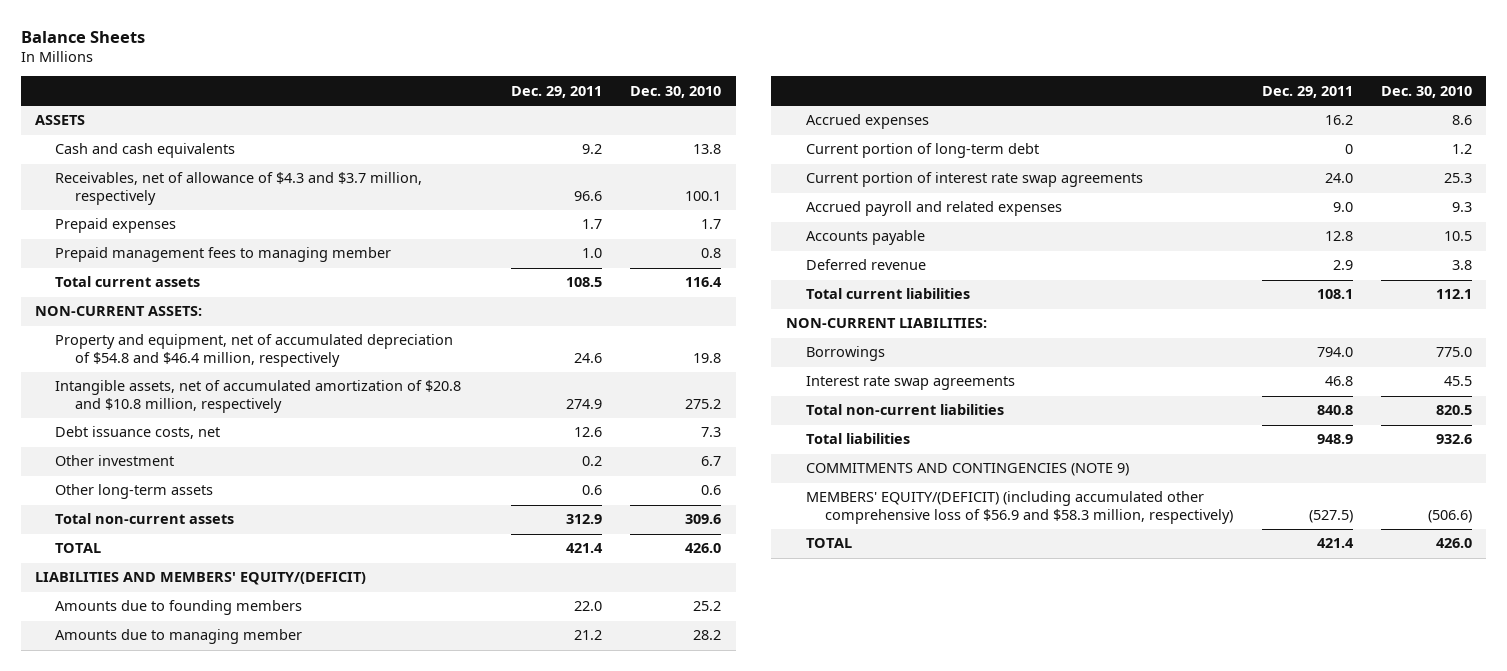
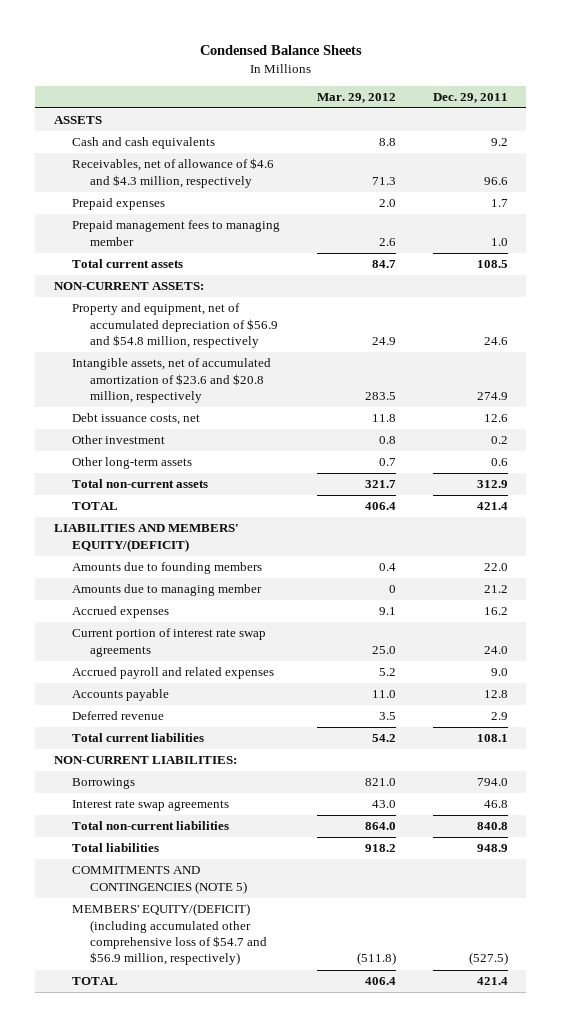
[20,30,145,43] Balance Sheets -> [199,45,362,56] Condensed Balance Sheets
[630,85,722,98] Dec. 30, 2010 -> none
none -> [316,92,396,103] Mar. 29, 2012
[54,172,422,206] Receivables, net of allowance of $4.3 and $3.7 million, respectively -> [71,158,274,188] Receivables, net of allowance of $4.6 and $4.3 million, respectively
[54,334,453,368] Property and equipment, net of accumulated depreciation of $54.8 and $46.4 million, respectively -> [71,303,278,349] Property and equipment, net of accumulated depreciation of $56.9 and $54.8 million, respectively
[54,380,461,414] Intangible assets, net of accumulated amortization of $20.8 and $10.8 million, respectively -> [71,358,271,404] Intangible assets, net of accumulated amortization of $23.6 and $20.8 million, respectively
[805,143,1039,159] Current portion of long-term debt -> none
[805,463,1129,477] COMMITMENTS AND CONTINGENCIES (NOTE 9) -> [71,866,247,894] COMMITMENTS AND CONTINGENCIES (NOTE 5)
[805,491,1234,525] MEMBERS' EQUITY/(DEFICIT) (including accumulated other comprehensive loss of $56.9 and $58.3 million, respectively) -> [71,903,267,966] MEMBERS' EQUITY/(DEFICIT) (including accumulated other comprehensive loss of $54.7 and $56.9 million, respectively)

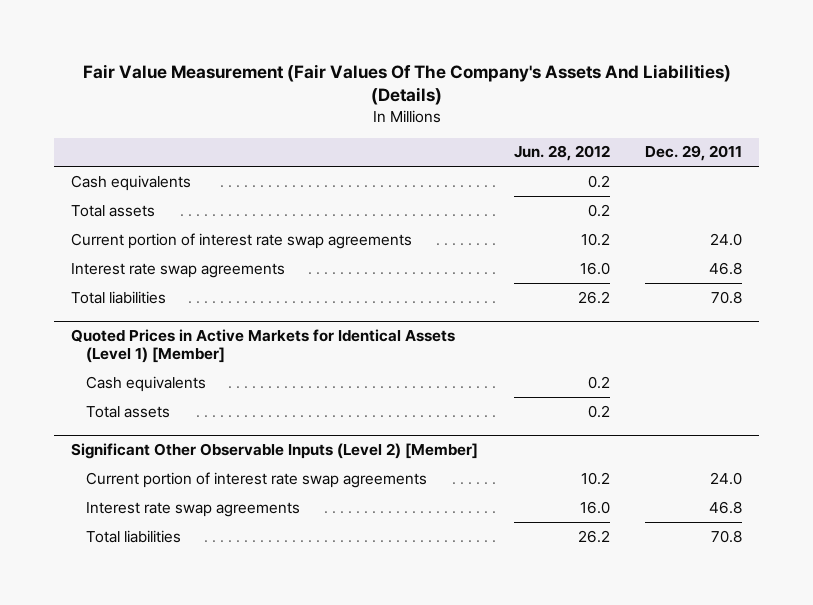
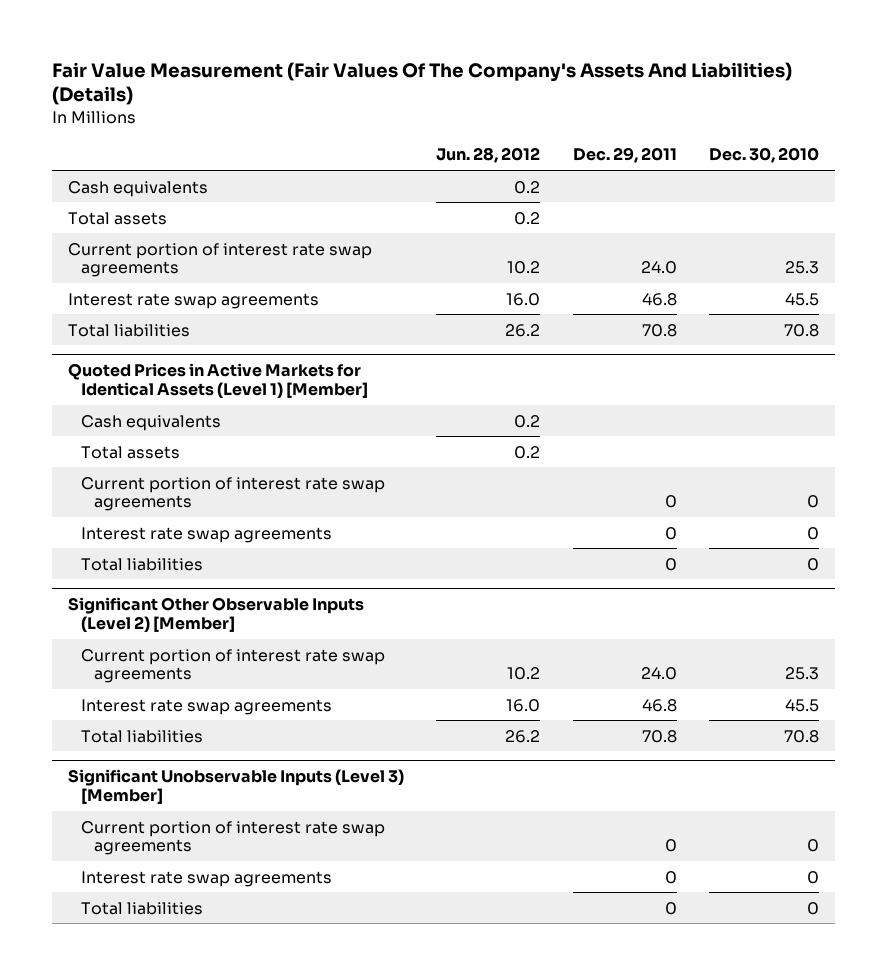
none -> [708,147,819,164] Dec. 30, 2010
none -> [81,476,386,512] Current portion of interest rate swap agreements
none -> [81,526,333,543] Interest rate swap agreements
none -> [81,557,204,571] Total liabilities
none -> [68,768,405,804] Significant Unobservable Inputs (Level 3) [Member]
none -> [81,820,386,856] Current portion of interest rate swap agreements
none -> [81,870,333,887] Interest rate swap agreements
none -> [81,901,204,915] Total liabilities

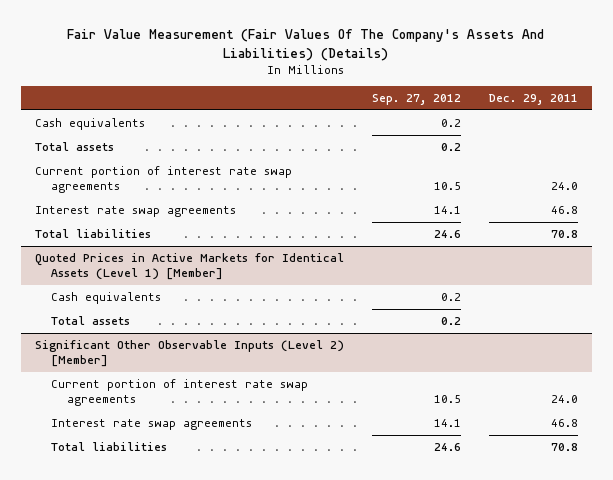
[436,147,541,164] Jun. 28, 2012 -> none
[708,147,819,164] Dec. 30, 2010 -> none
none -> [371,93,461,105] Sep. 27, 2012
[81,476,386,512] Current portion of interest rate swap agreements -> none
[81,526,333,543] Interest rate swap agreements -> none
[81,557,204,571] Total liabilities -> none
[68,768,405,804] Significant Unobservable Inputs (Level 3) [Member] -> none
[81,820,386,856] Current portion of interest rate swap agreements -> none
[81,870,333,887] Interest rate swap agreements -> none
[81,901,204,915] Total liabilities -> none

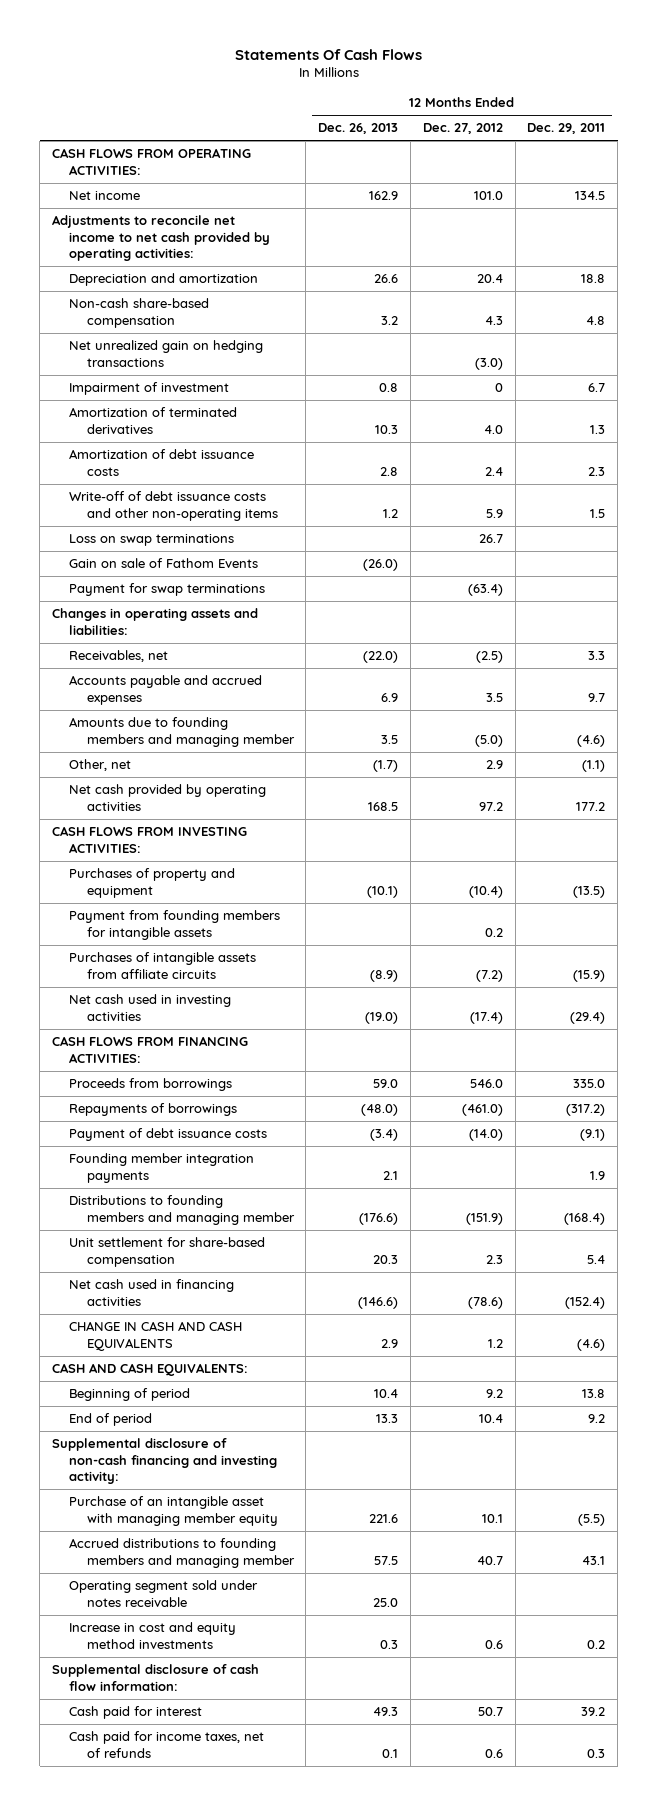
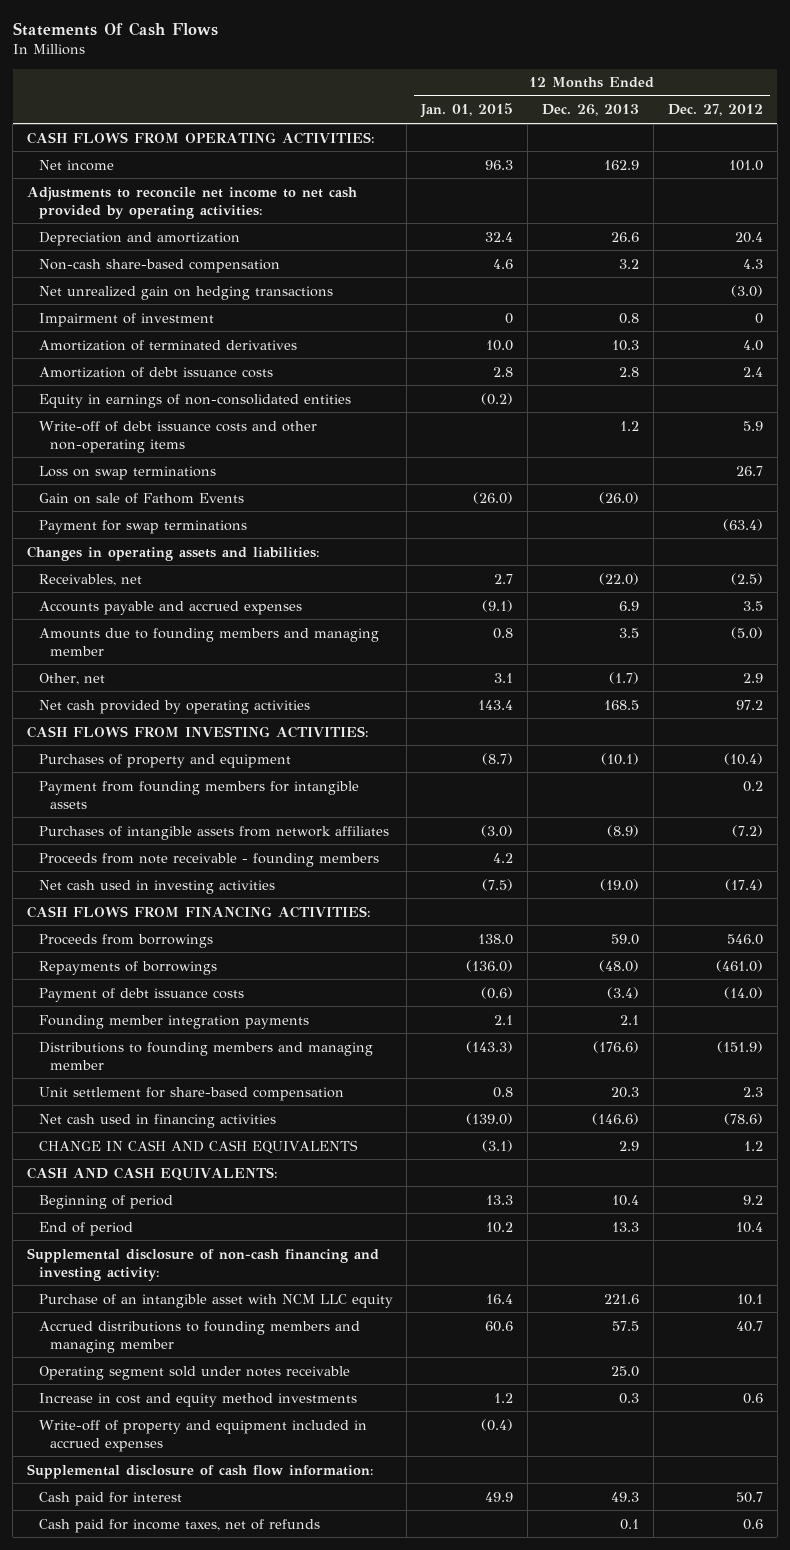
[527,123,606,135] Dec. 29, 2011 -> none
none -> [420,103,514,119] Jan. 01, 2015
none -> [38,393,351,408] Equity in earnings of non-consolidated entities
[69,952,257,979] Purchases of intangible assets from affiliate circuits -> [38,825,389,840] Purchases of intangible assets from network affiliates
none -> [38,852,379,867] Proceeds from note receivable - founding members
[69,1496,278,1526] Purchase of an intangible asset with managing member equity -> [38,1293,393,1308] Purchase of an intangible asset with NCM LLC equity
none -> [38,1419,367,1452] Write-off of property and equipment included in accrued expenses

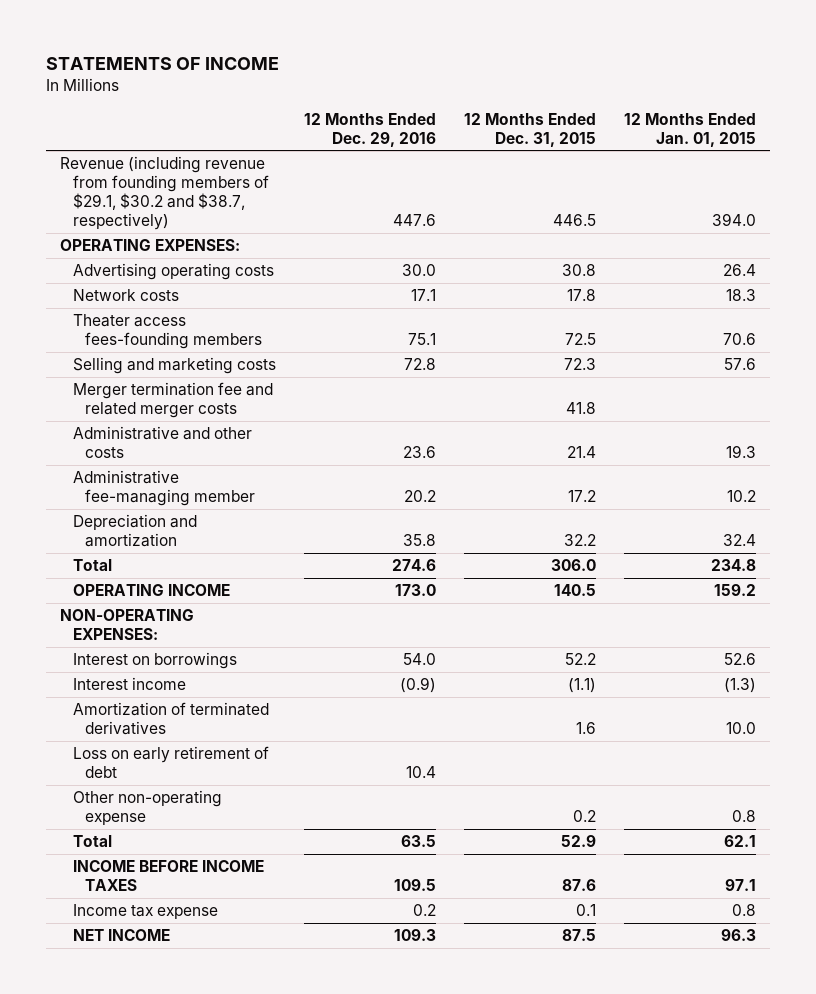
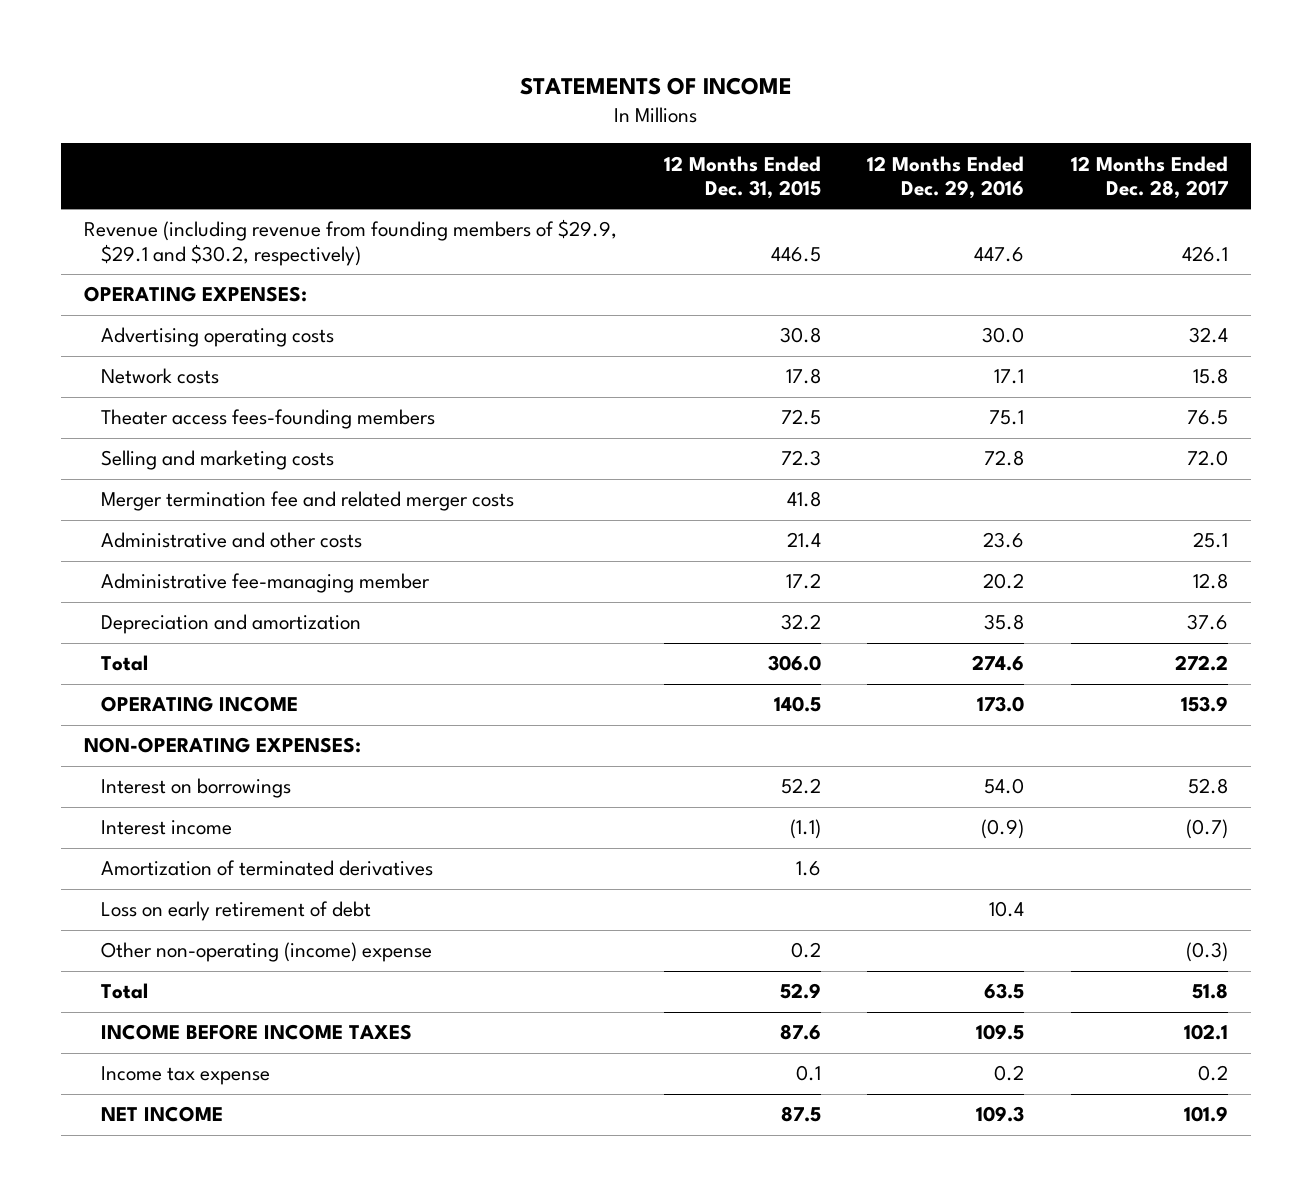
[624,112,757,147] 12 Months Ended Jan. 01, 2015 -> none
none -> [1070,155,1228,200] 12 Months Ended Dec. 28, 2017
[59,156,269,231] Revenue (including revenue from founding members of $29.1, $30.2 and $38.7, respectively) -> [84,219,618,266] Revenue (including revenue from founding members of $29.9, $29.1 and $30.2, respectively)
[72,790,222,826] Other non-operating expense -> [101,942,433,963] Other non-operating (income) expense

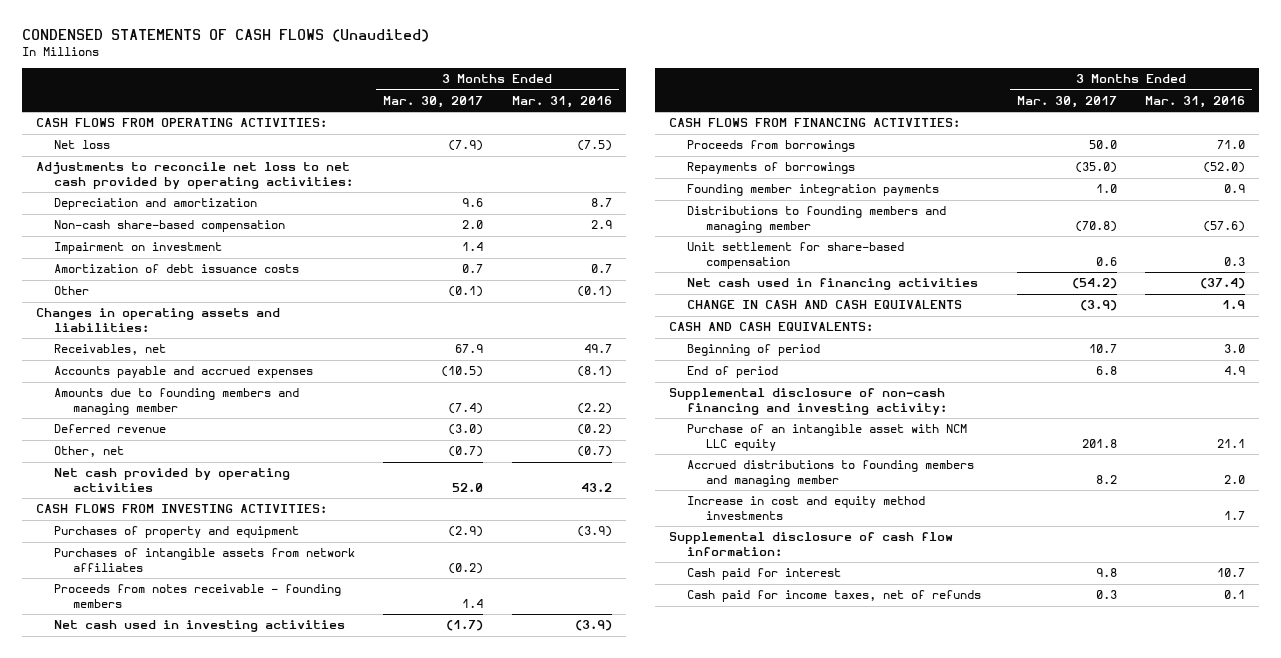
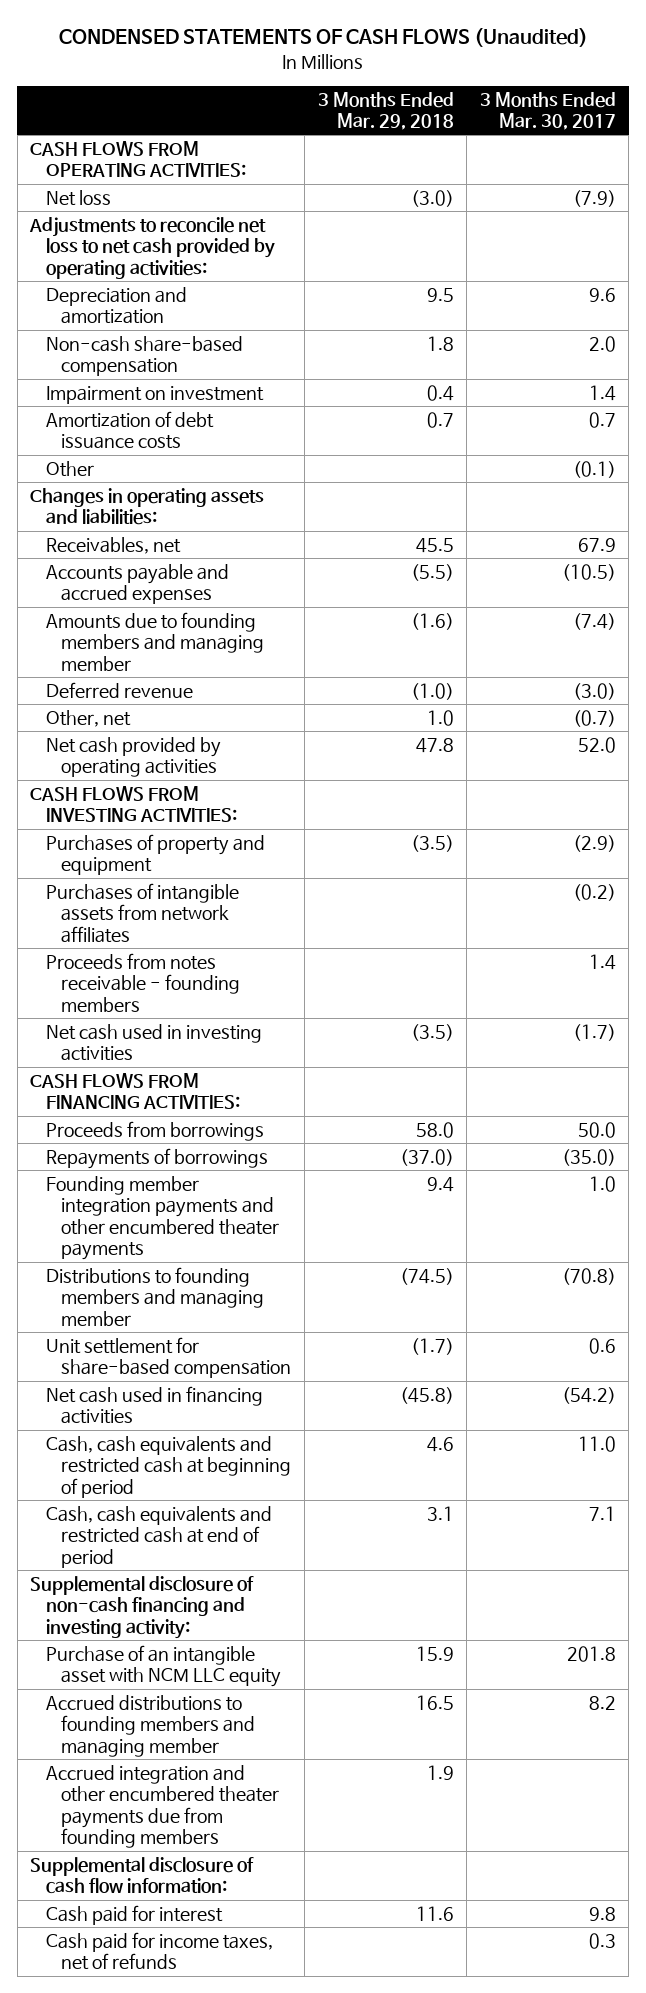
[511,95,612,108] Mar. 31, 2016 -> none
none -> [317,91,454,130] 3 Months Ended Mar. 29, 2018
[687,184,940,197] Founding member integration payments -> [45,1175,280,1261] Founding member integration payments and other encumbered theater payments
[687,300,963,310] CHANGE IN CASH AND CASH EQUIVALENTS -> none
[669,322,874,332] CASH AND CASH EQUIVALENTS: -> none
[687,344,821,357] Beginning of period -> none
[687,366,779,379] End of period -> none
none -> [45,1435,292,1498] Cash, cash equivalents and restricted cash at beginning of period
none -> [45,1505,272,1568] Cash, cash equivalents and restricted cash at end of period
[687,496,926,520] Increase in cost and equity method investments -> none
none -> [45,1764,280,1849] Accrued integration and other encumbered theater payments due from founding members

